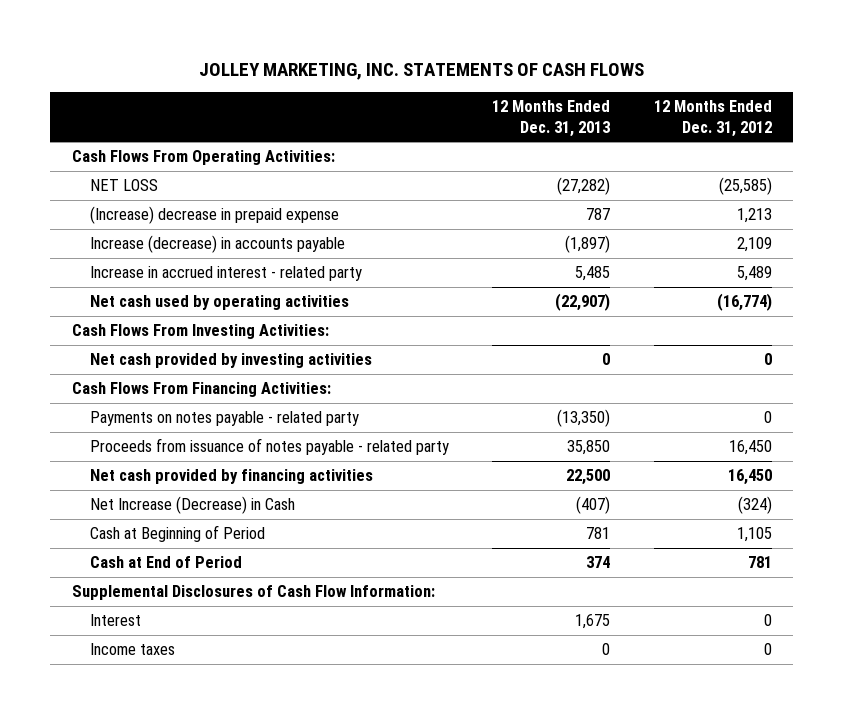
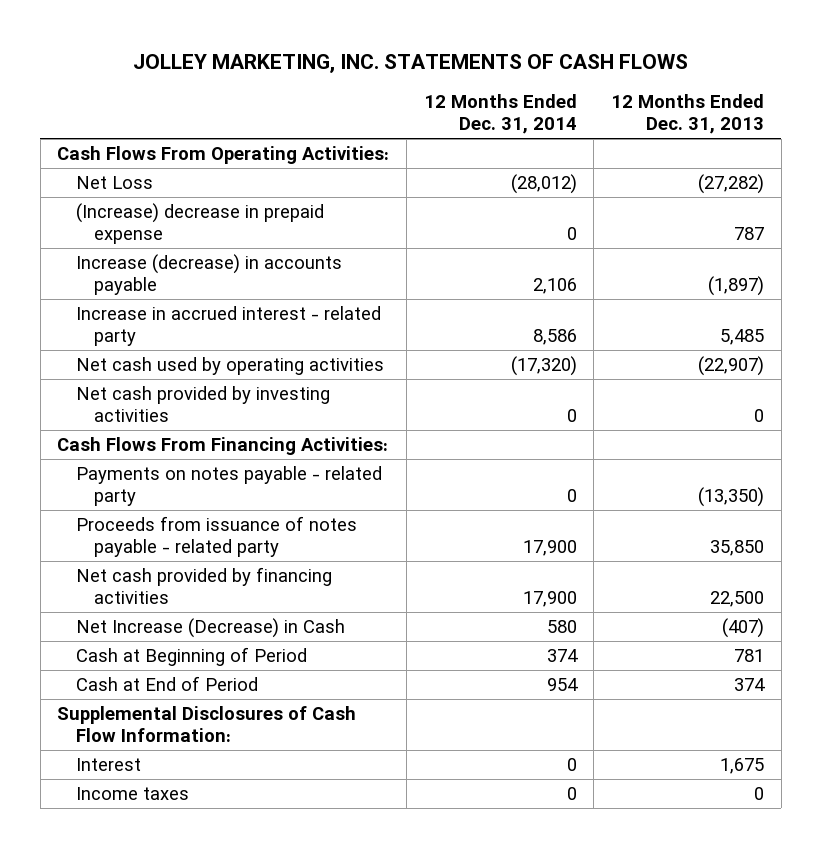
[653,100,772,137] 12 Months Ended Dec. 31, 2012 -> none
none -> [423,94,577,135] 12 Months Ended Dec. 31, 2014
[90,179,159,192] NET LOSS -> [75,176,153,190] Net Loss
[71,324,329,340] Cash Flows From Investing Activities: -> none

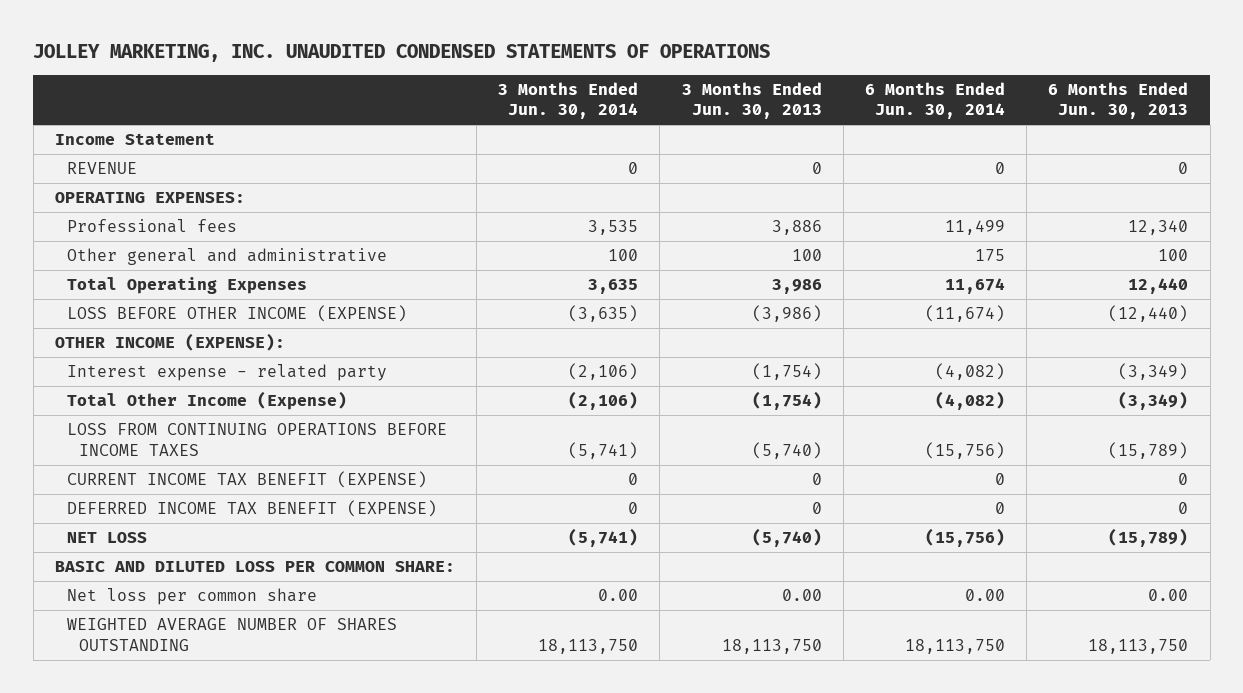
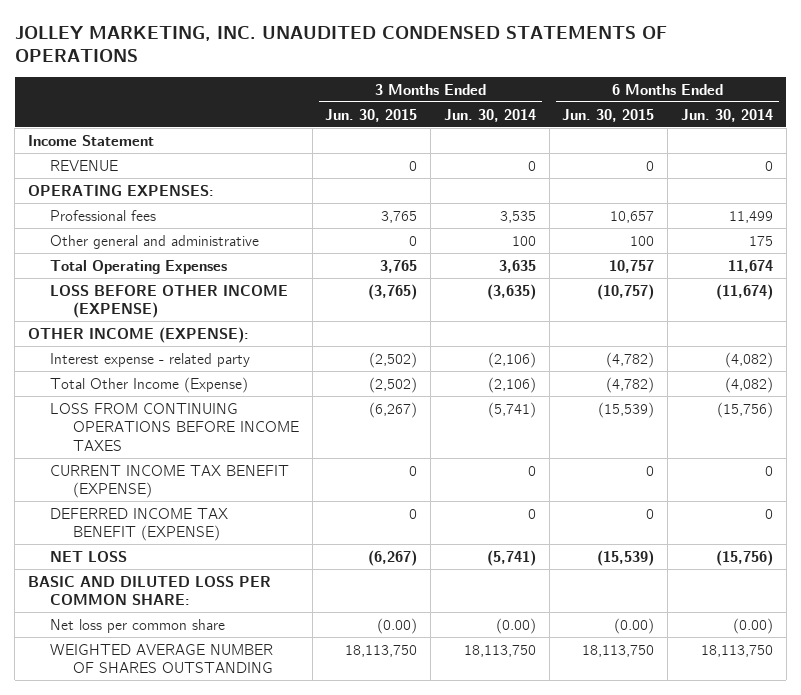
[681,81,822,120] 3 Months Ended Jun. 30, 2013 -> none
[1048,81,1189,120] 6 Months Ended Jun. 30, 2013 -> none
none -> [325,108,418,122] Jun. 30, 2015
none -> [562,108,655,122] Jun. 30, 2015
[598,589,639,602] 0.00 -> [495,617,536,634] (0.00)
[965,589,1006,602] 0.00 -> [732,617,773,634] (0.00)

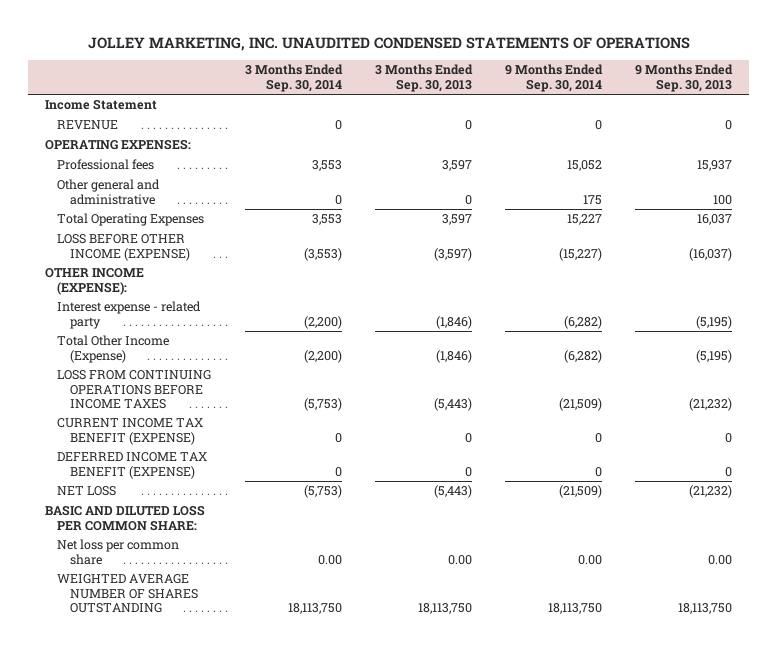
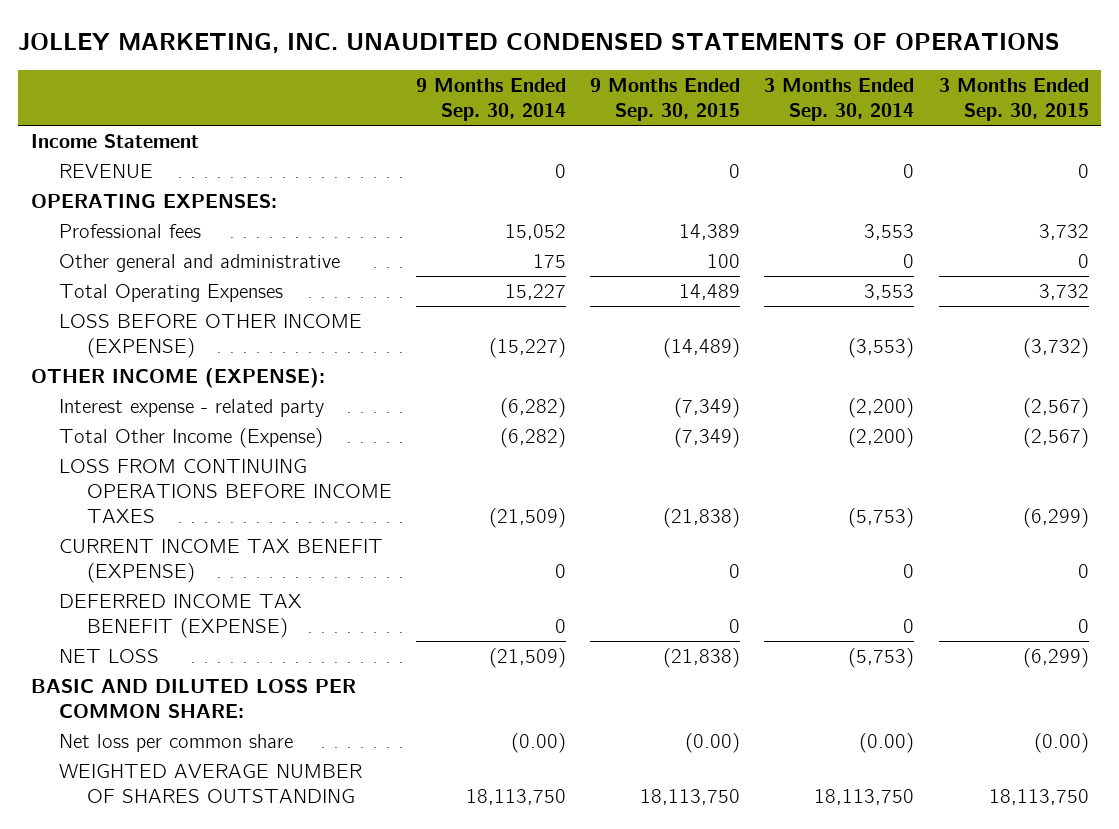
[374,64,473,92] 3 Months Ended Sep. 30, 2013 -> none
[635,64,734,92] 9 Months Ended Sep. 30, 2013 -> none
none -> [590,78,741,122] 9 Months Ended Sep. 30, 2015
none -> [938,78,1089,122] 3 Months Ended Sep. 30, 2015
[317,554,342,565] 0.00 -> [859,733,915,754] (0.00)
[578,554,603,565] 0.00 -> [510,733,566,754] (0.00)

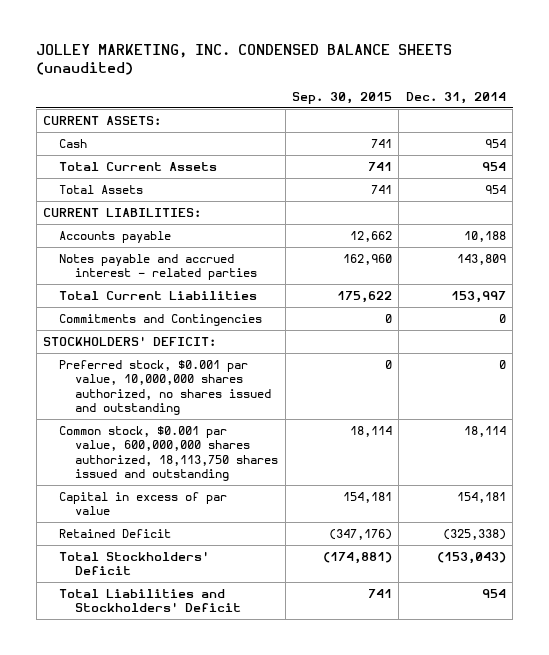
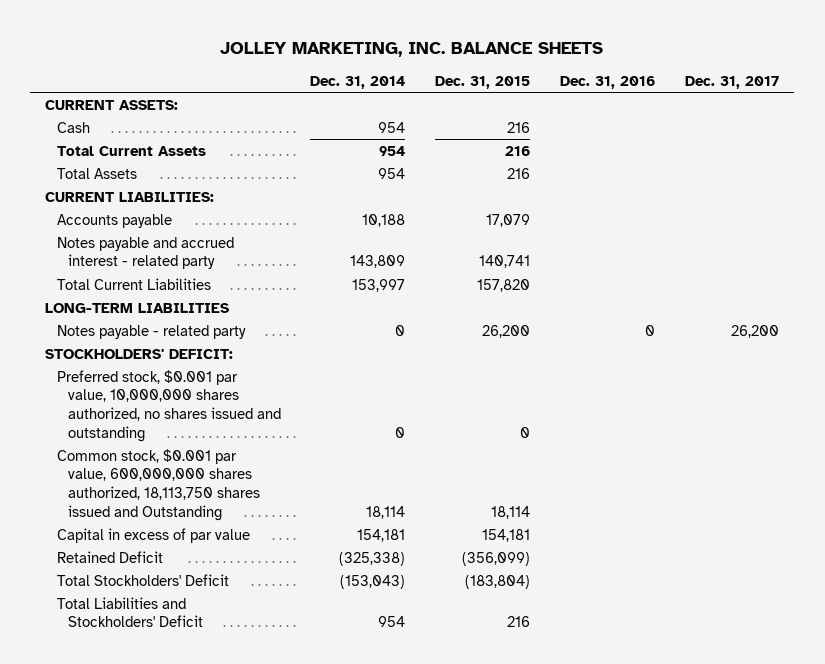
[36,43,453,76] JOLLEY MARKETING, INC. CONDENSED BALANCE SHEETS (unaudited) -> [220,42,604,58] JOLLEY MARKETING, INC. BALANCE SHEETS
[291,91,392,104] Sep. 30, 2015 -> none
none -> [435,75,531,89] Dec. 31, 2015
none -> [560,75,656,89] Dec. 31, 2016
none -> [685,75,780,89] Dec. 31, 2017
[59,253,258,281] Notes payable and accrued interest - related parties -> [56,236,234,270] Notes payable and accrued interest - related party
[59,313,263,326] Commitments and Contingencies -> none
none -> [45,302,230,313] LONG-TERM LIABILITIES
none -> [56,324,246,339] Notes payable - related party
[59,425,279,482] Common stock, $0.001 par value, 600,000,000 shares authorized, 18,113,750 shares issued and outstanding -> [56,448,260,522] Common stock, $0.001 par value, 600,000,000 shares authorized, 18,113,750 shares issued and Outstanding

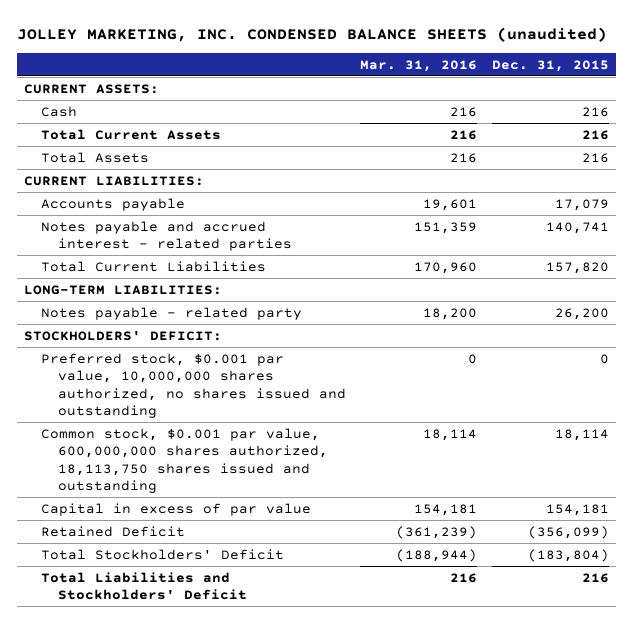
[220,42,604,58] JOLLEY MARKETING, INC. BALANCE SHEETS -> [16,26,607,42] JOLLEY MARKETING, INC. CONDENSED BALANCE SHEETS (unaudited)
[310,75,406,89] Dec. 31, 2014 -> none
[560,75,656,89] Dec. 31, 2016 -> none
[685,75,780,89] Dec. 31, 2017 -> none
none -> [360,59,478,72] Mar. 31, 2016
[56,236,234,270] Notes payable and accrued interest - related party -> [40,220,292,252] Notes payable and accrued interest - related parties
[45,302,230,313] LONG-TERM LIABILITIES -> [23,284,222,295] LONG-TERM LIABILITIES:
[56,448,260,522] Common stock, $0.001 par value, 600,000,000 shares authorized, 18,113,750 shares issued and Outstanding -> [40,427,328,494] Common stock, $0.001 par value, 600,000,000 shares authorized, 18,113,750 shares issued and outstanding

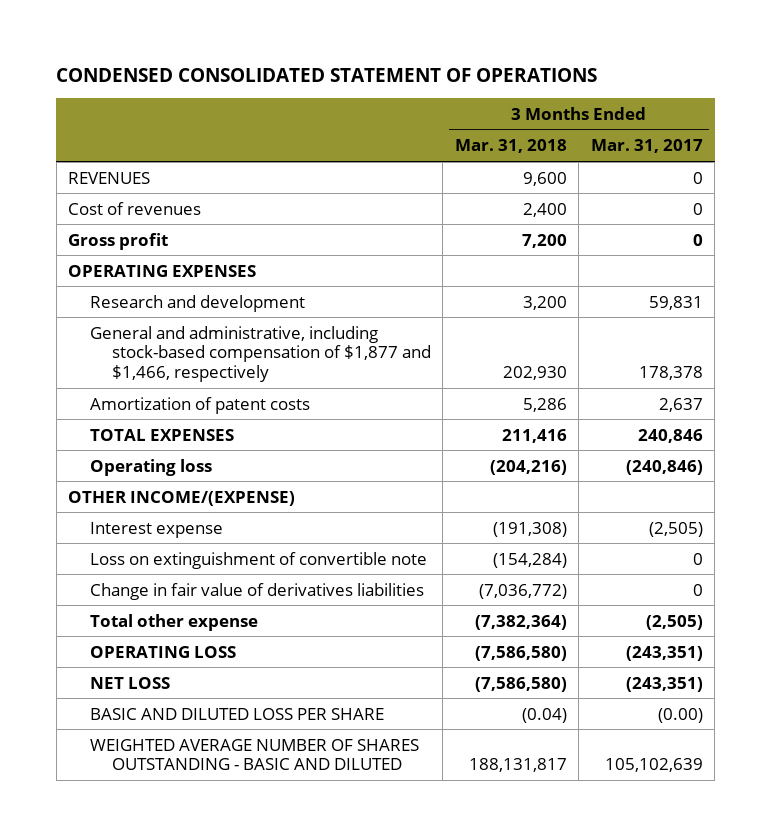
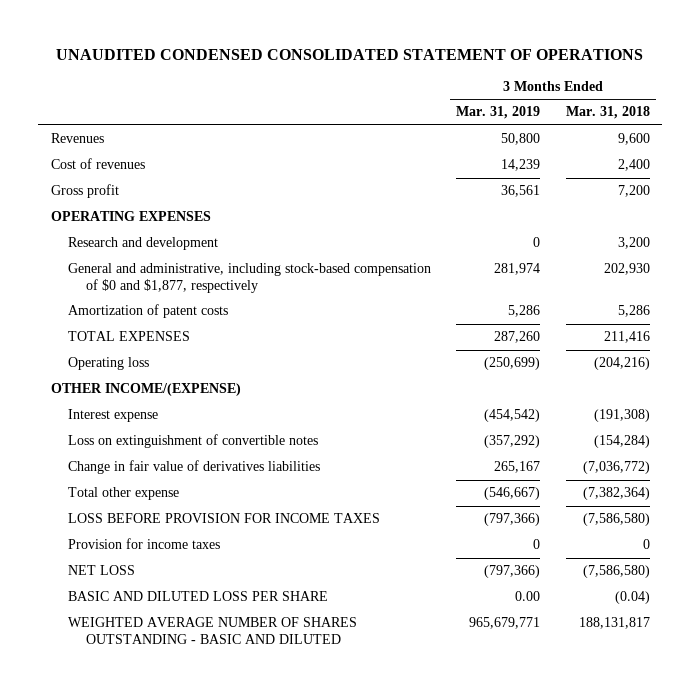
[56,67,598,82] CONDENSED CONSOLIDATED STATEMENT OF OPERATIONS -> [56,48,644,60] UNAUDITED CONDENSED CONSOLIDATED STATEMENT OF OPERATIONS
[590,139,703,154] Mar. 31, 2017 -> none
none -> [456,106,541,120] Mar. 31, 2019
[67,171,150,184] REVENUES -> [50,133,104,144] Revenues
[89,325,431,383] General and administrative, including stock-based compensation of $1,877 and $1,466, respectively -> [68,263,432,293] General and administrative, including stock-based compensation of $0 and $1,877, respectively
[89,551,427,569] Loss on extinguishment of convertible note -> [68,434,319,449] Loss on extinguishment of convertible notes
[89,645,236,658] OPERATING LOSS -> [68,513,381,524] LOSS BEFORE PROVISION FOR INCOME TAXES
none -> [68,538,221,550] Provision for income taxes

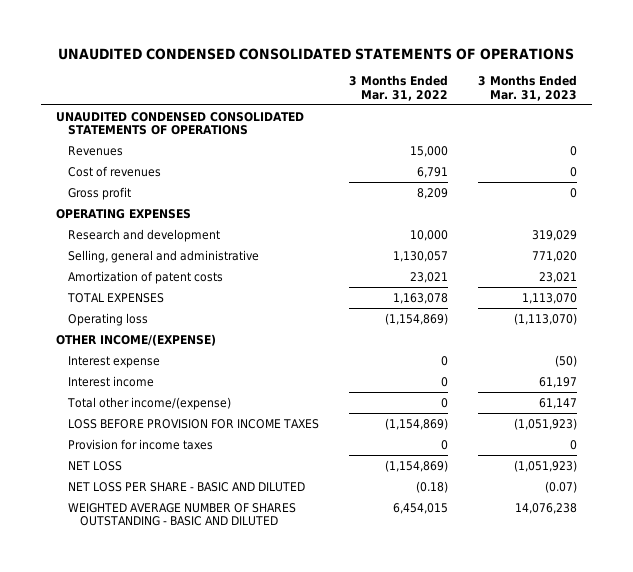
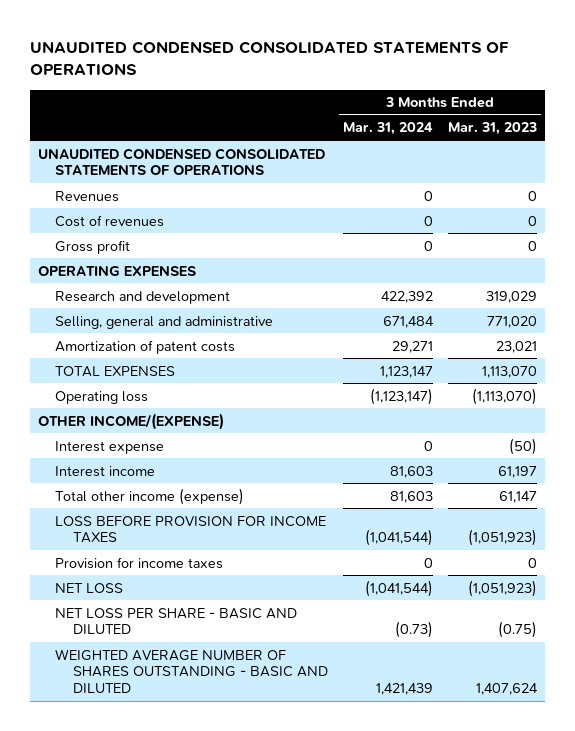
[348,75,448,101] 3 Months Ended Mar. 31, 2022 -> none
none -> [343,122,434,136] Mar. 31, 2024
[66,396,231,410] Total other income/(expense) -> [55,487,245,505] Total other income (expense)
[544,480,577,493] (0.07) -> [498,621,538,639] (0.75)
[514,502,577,514] 14,076,238 -> [476,683,539,696] 1,407,624

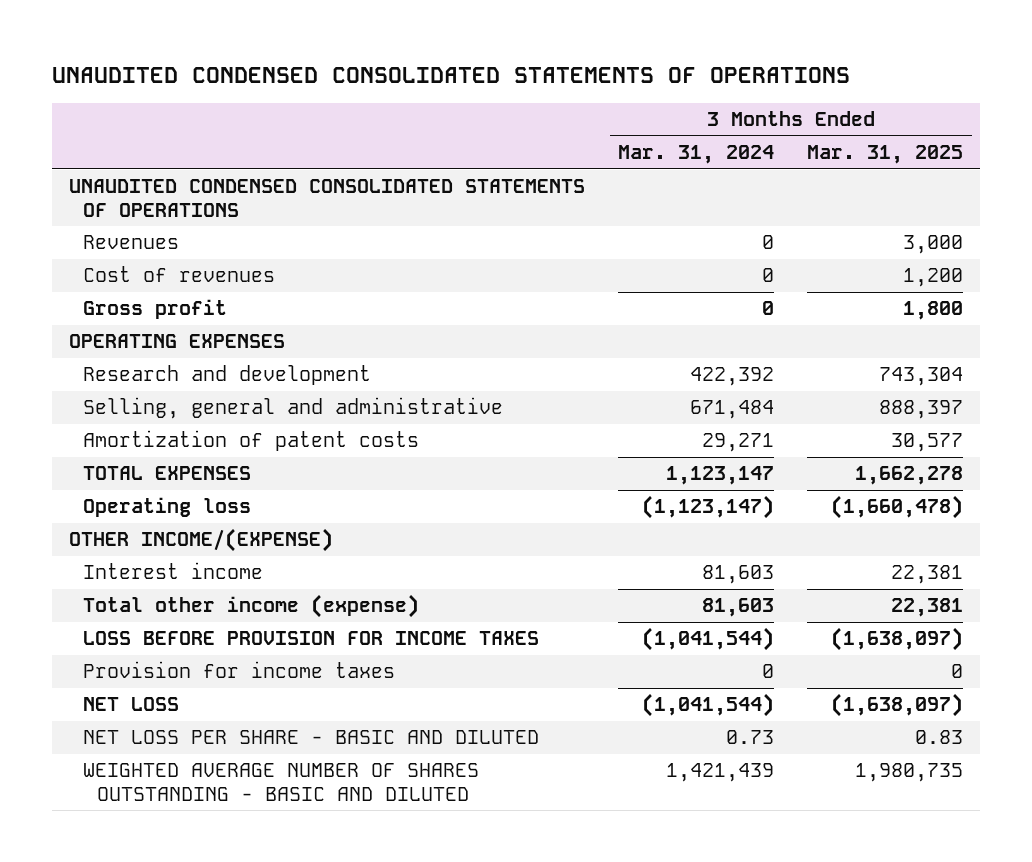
[448,122,538,136] Mar. 31, 2023 -> none
none -> [807,145,964,165] Mar. 31, 2025
[55,440,165,454] Interest expense -> none
[395,621,434,639] (0.73) -> [726,730,775,745] 0.73

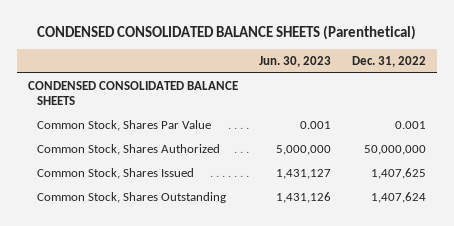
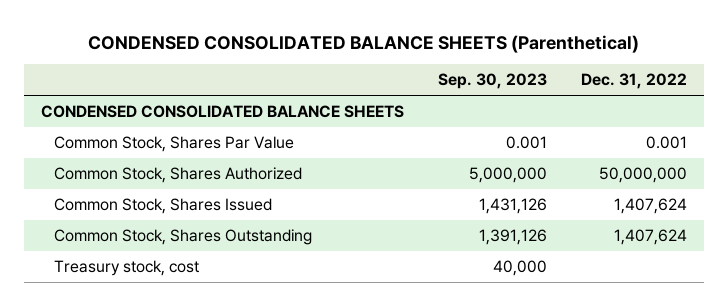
[259,56,332,68] Jun. 30, 2023 -> none
none -> [438,73,548,90] Sep. 30, 2023
[371,167,427,179] 1,407,625 -> [614,197,688,214] 1,407,624
none -> [54,259,200,276] Treasury stock, cost

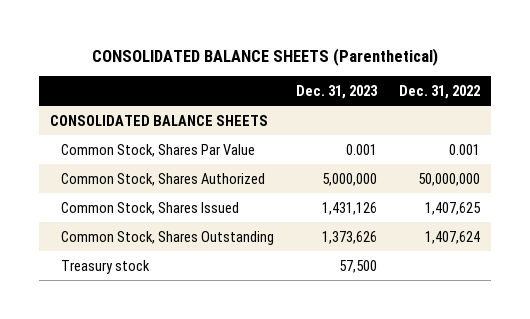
[88,34,640,53] CONDENSED CONSOLIDATED BALANCE SHEETS (Parenthetical) -> [92,47,439,66] CONSOLIDATED BALANCE SHEETS (Parenthetical)
[438,73,548,90] Sep. 30, 2023 -> none
none -> [296,84,379,99] Dec. 31, 2023
[41,104,405,118] CONDENSED CONSOLIDATED BALANCE SHEETS -> [50,114,269,126] CONSOLIDATED BALANCE SHEETS
[614,197,688,214] 1,407,624 -> [425,201,482,215] 1,407,625
[54,259,200,276] Treasury stock, cost -> [60,259,150,274] Treasury stock

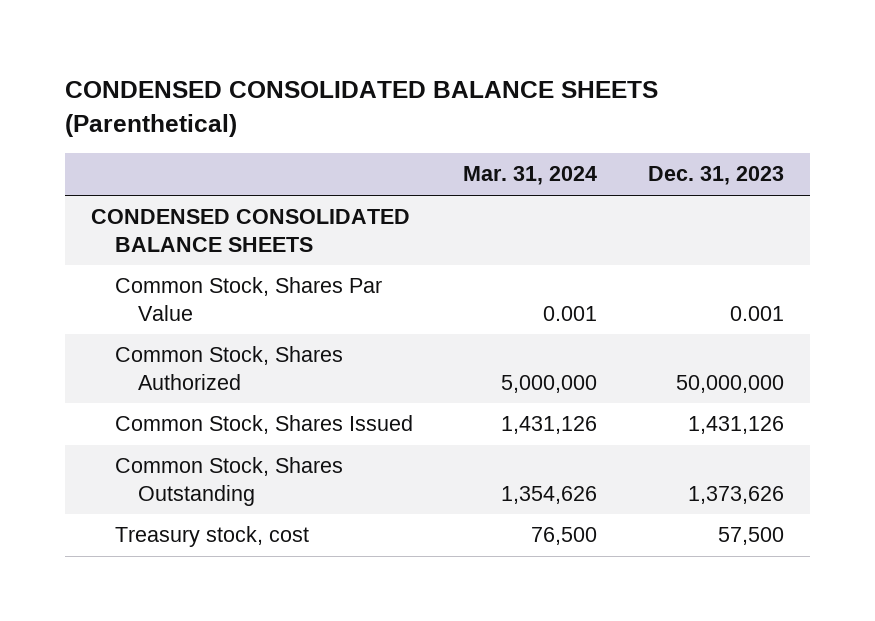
[92,47,439,66] CONSOLIDATED BALANCE SHEETS (Parenthetical) -> [65,81,659,137] CONDENSED CONSOLIDATED BALANCE SHEETS (Parenthetical)
[399,84,481,99] Dec. 31, 2022 -> none
none -> [463,166,598,186] Mar. 31, 2024
[50,114,269,126] CONSOLIDATED BALANCE SHEETS -> [90,209,410,252] CONDENSED CONSOLIDATED BALANCE SHEETS
[322,172,378,186] 5,000,000 -> [676,374,785,393] 50,000,000
[60,259,150,274] Treasury stock -> [114,526,309,548] Treasury stock, cost

